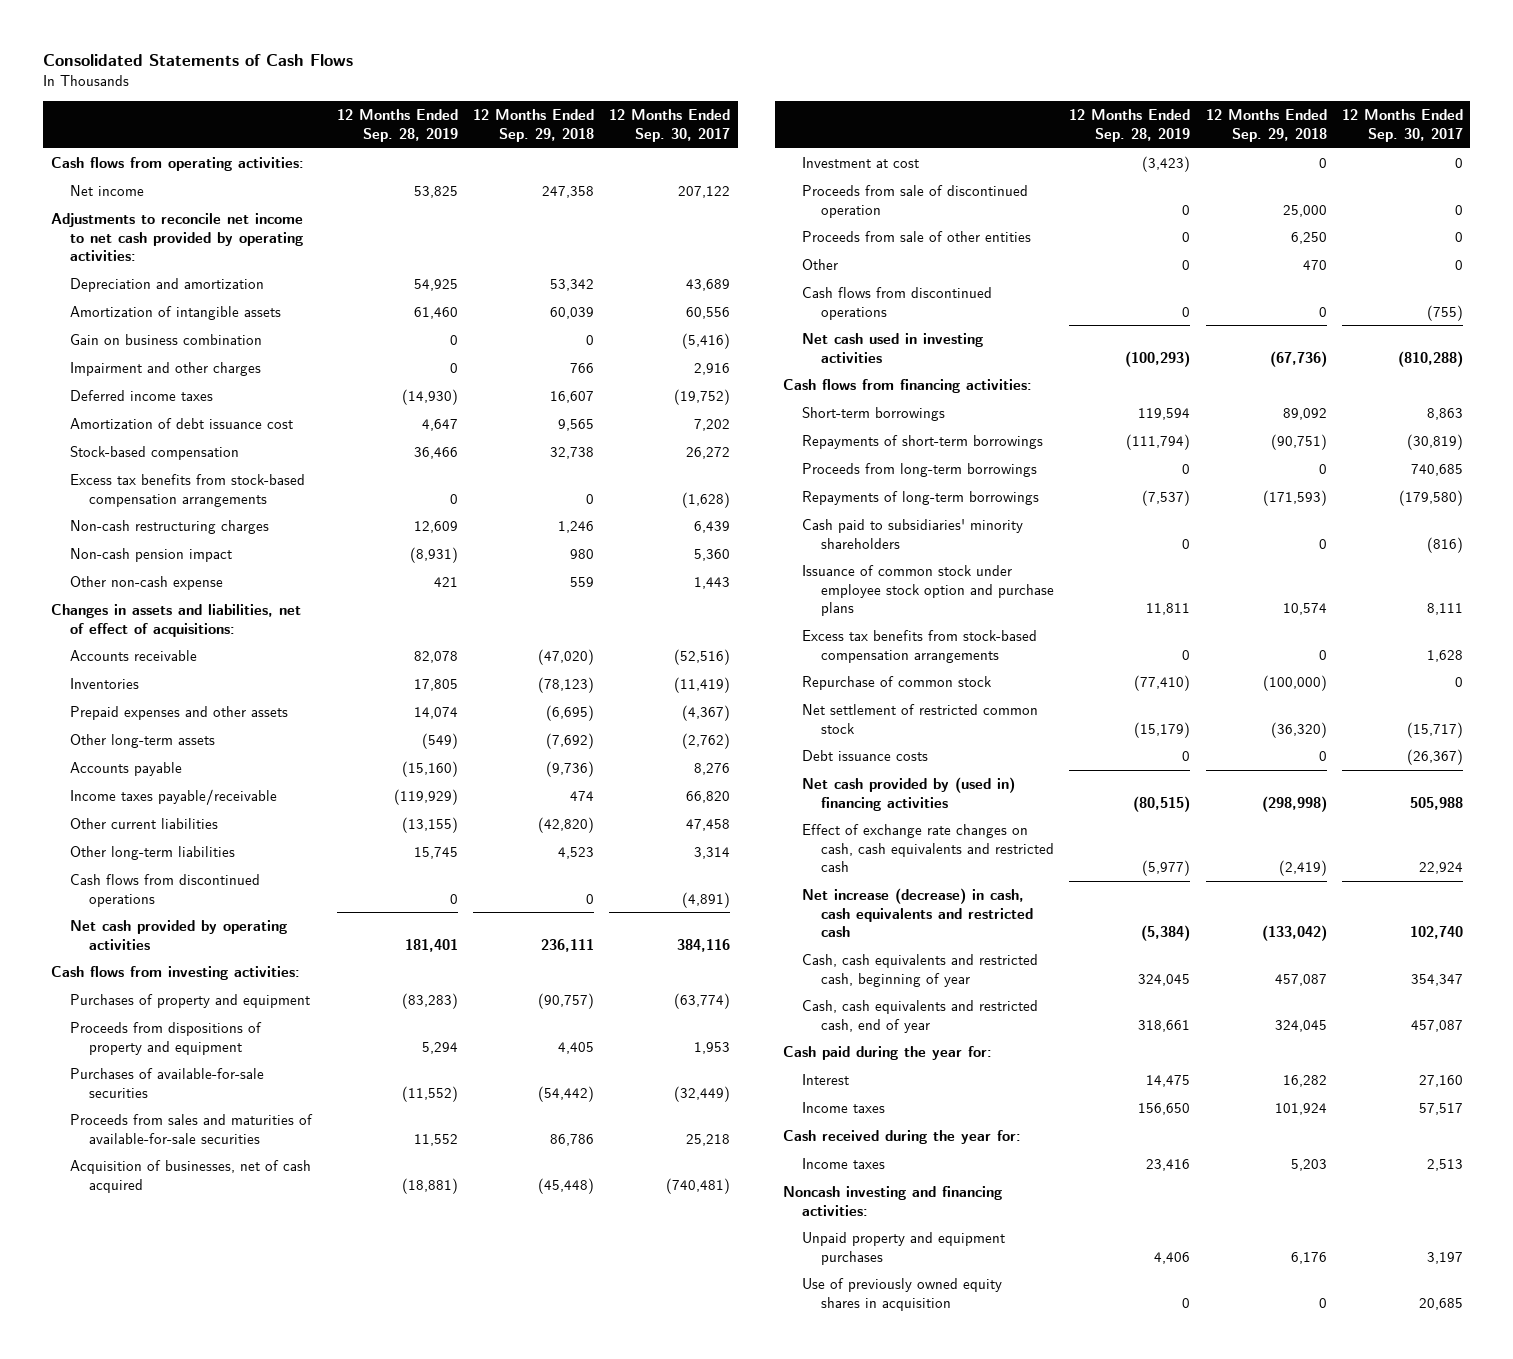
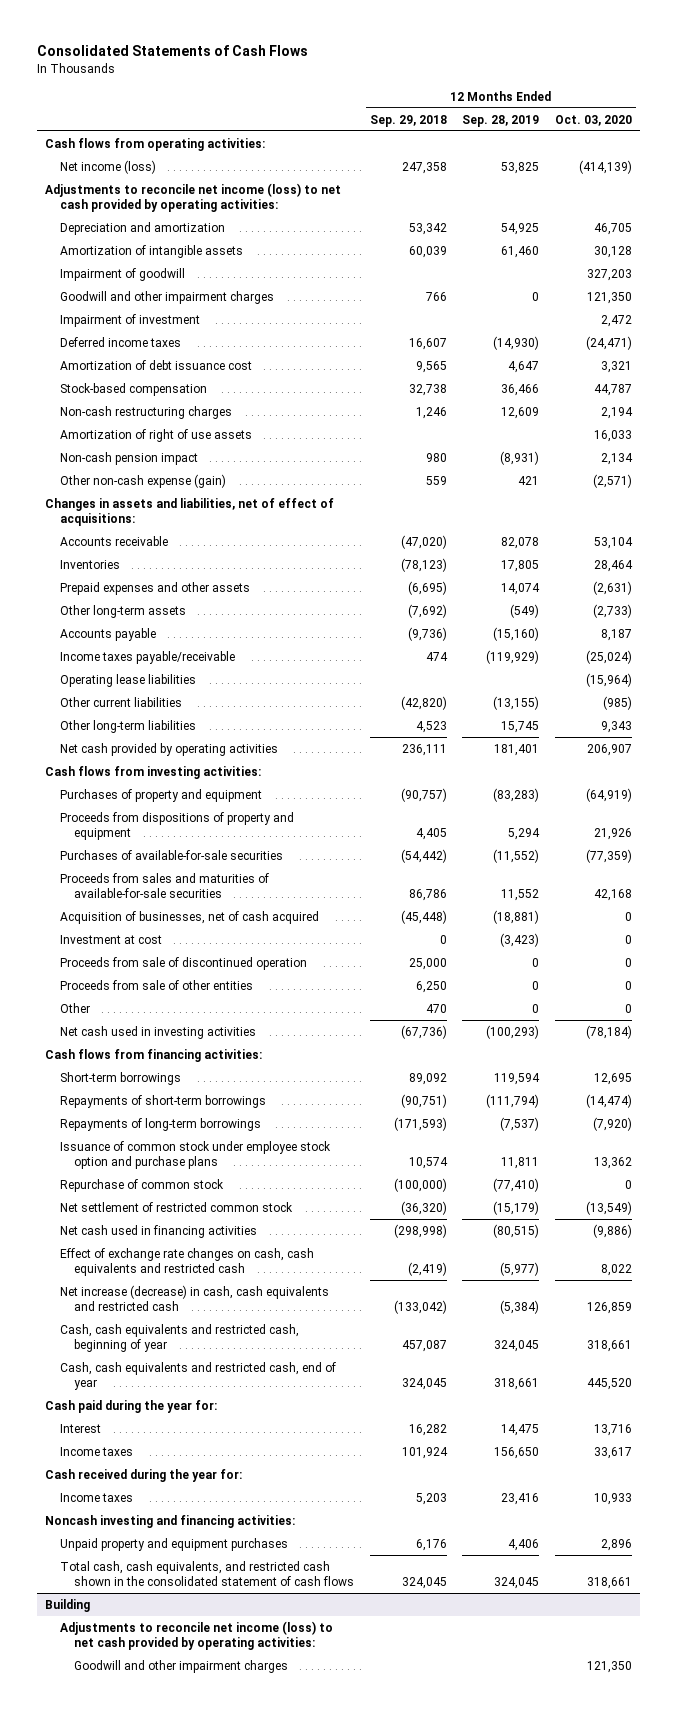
[609,109,731,142] 12 Months Ended Sep. 30, 2017 -> none
none -> [554,114,632,126] Oct. 03, 2020
[69,185,144,197] Net income -> [59,159,156,174] Net income (loss)
[50,213,303,262] Adjustments to reconcile net income to net cash provided by operating activities: -> [45,182,342,213] Adjustments to reconcile net income (loss) to net cash provided by operating activities:
[69,334,262,346] Gain on business combination -> none
none -> [59,267,185,281] Impairment of goodwill
[69,362,261,377] Impairment and other charges -> [59,290,274,304] Goodwill and other impairment charges
none -> [59,313,200,327] Impairment of investment
[69,474,305,507] Excess tax benefits from stock-based compensation arrangements -> none
none -> [59,428,252,442] Amortization of right of use assets
[69,576,223,591] Other non-cash expense -> [59,473,226,488] Other non-cash expense (gain)
none -> [59,673,196,687] Operating lease liabilities
[69,874,260,907] Cash flows from discontinued operations -> none
[802,287,993,320] Cash flows from discontinued operations -> none
[802,463,1038,478] Proceeds from long-term borrowings -> none
[802,519,1024,549] Cash paid to subsidiaries' minority shareholders -> none
[802,630,1038,663] Excess tax benefits from stock-based compensation arrangements -> none
[802,750,929,762] Debt issuance costs -> none
[802,777,1016,811] Net cash provided by (used in) financing activities -> [59,1224,257,1238] Net cash used in financing activities
[802,1278,1003,1311] Use of previously owned equity shares in acquisition -> none
none -> [59,1560,355,1587] Total cash, cash equivalents, and restricted cash shown in the consolidated statement of cash flows
none -> [45,1598,91,1612] Building
none -> [59,1620,333,1651] Adjustments to reconcile net income (loss) to net cash provided by operating activities:
none -> [74,1659,289,1673] Goodwill and other impairment charges

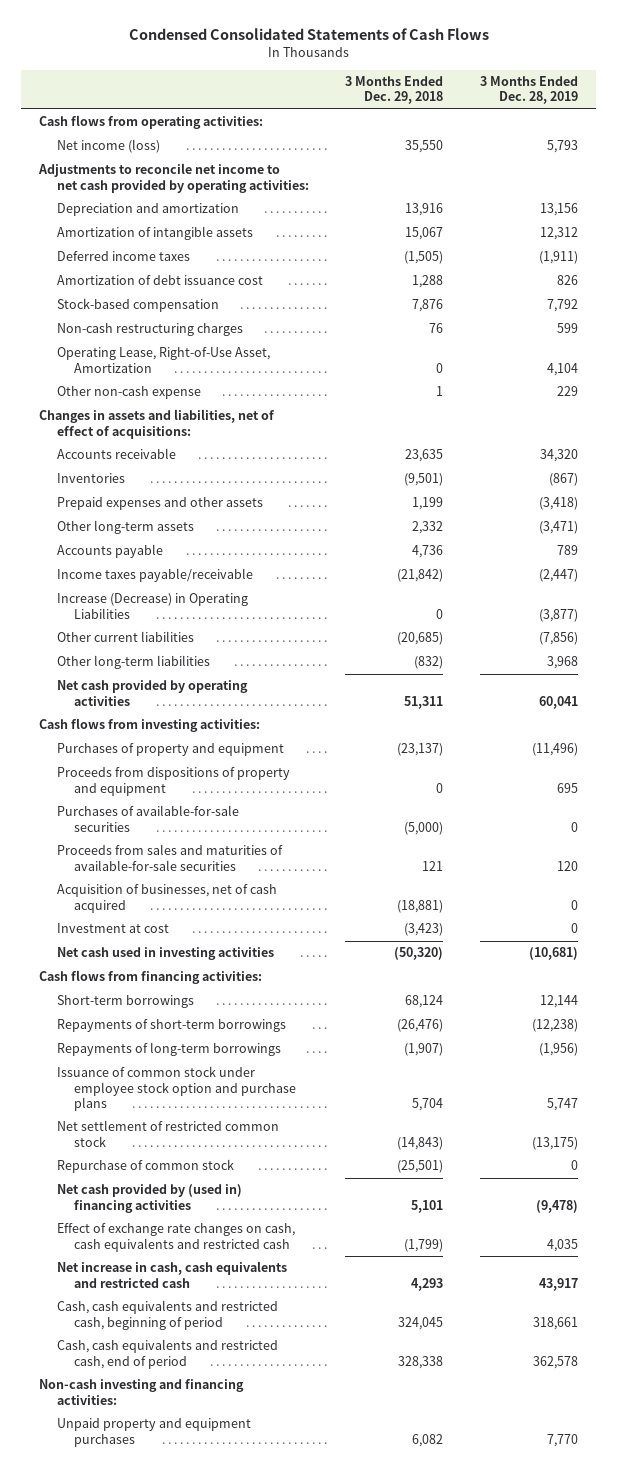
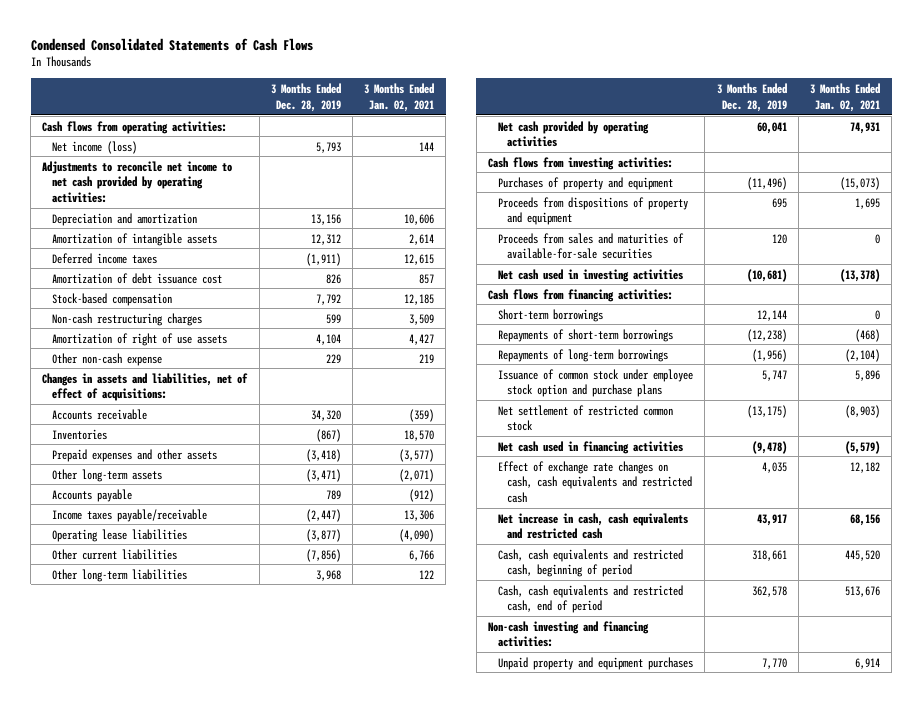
[345,76,444,105] 3 Months Ended Dec. 29, 2018 -> none
none -> [364,82,435,112] 3 Months Ended Jan. 02, 2021
[56,347,270,373] Operating Lease, Right-of-Use Asset, Amortization -> [51,332,227,346] Amortization of right of use assets
[56,593,248,619] Increase (Decrease) in Operating Liabilities -> [51,528,187,542] Operating lease liabilities
[56,805,239,832] Purchases of available-for-sale securities -> none
[56,884,277,913] Acquisition of businesses, net of cash acquired -> none
[56,923,169,934] Investment at cost -> none
[56,1159,234,1174] Repurchase of common stock -> none
[56,1184,242,1213] Net cash provided by (used in) financing activities -> [497,440,683,454] Net cash used in financing activities

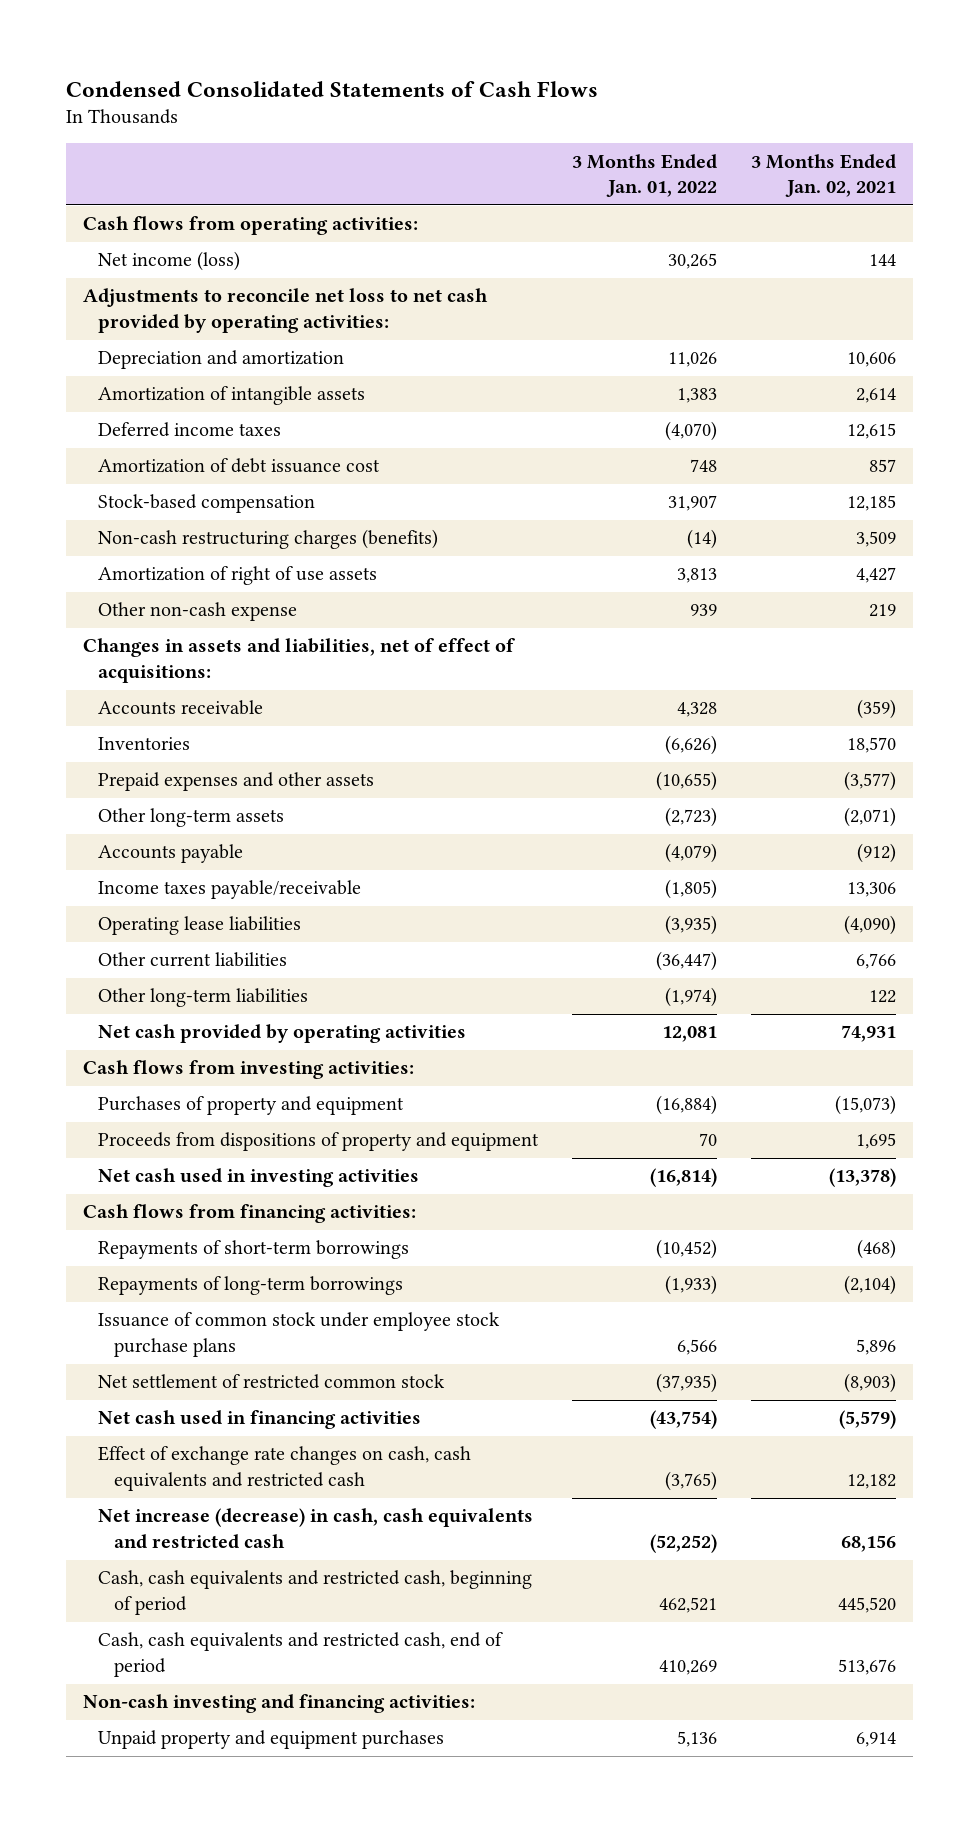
[270,82,341,112] 3 Months Ended Dec. 28, 2019 -> none
none -> [572,153,718,198] 3 Months Ended Jan. 01, 2022
[42,160,233,203] Adjustments to reconcile net income to net cash provided by operating activities: -> [82,288,488,334] Adjustments to reconcile net loss to net cash provided by operating activities:
[51,312,202,326] Non-cash restructuring charges -> [98,529,439,550] Non-cash restructuring charges (benefits)
[497,232,684,260] Proceeds from sales and maturities of available-for-sale securities -> none
[497,308,603,322] Short-term borrowings -> none
[497,368,693,398] Issuance of common stock under employee stock option and purchase plans -> [98,1312,501,1358] Issuance of common stock under employee stock purchase plans
[497,512,688,540] Net increase in cash, cash equivalents and restricted cash -> [98,1508,534,1550] Net increase (decrease) in cash, cash equivalents and restricted cash

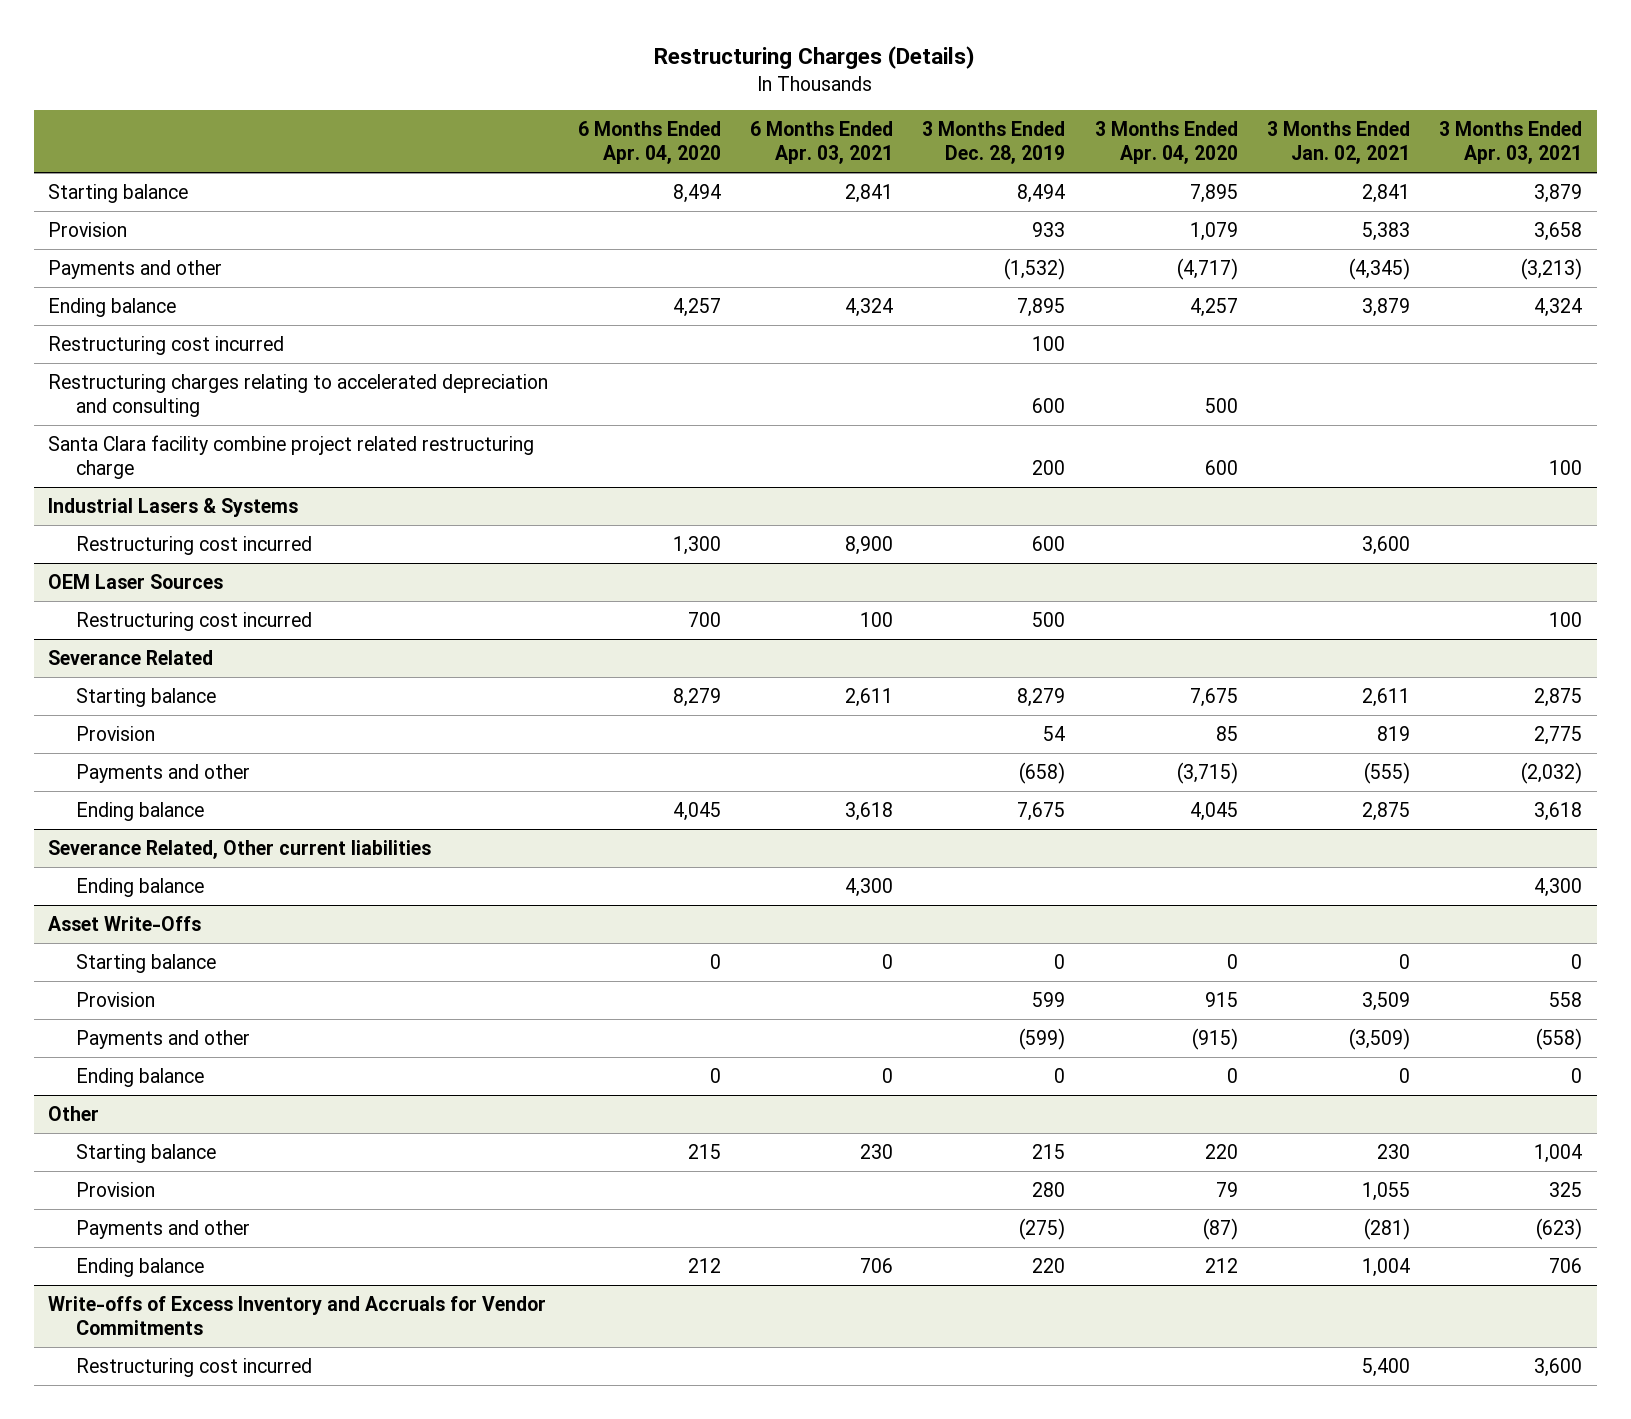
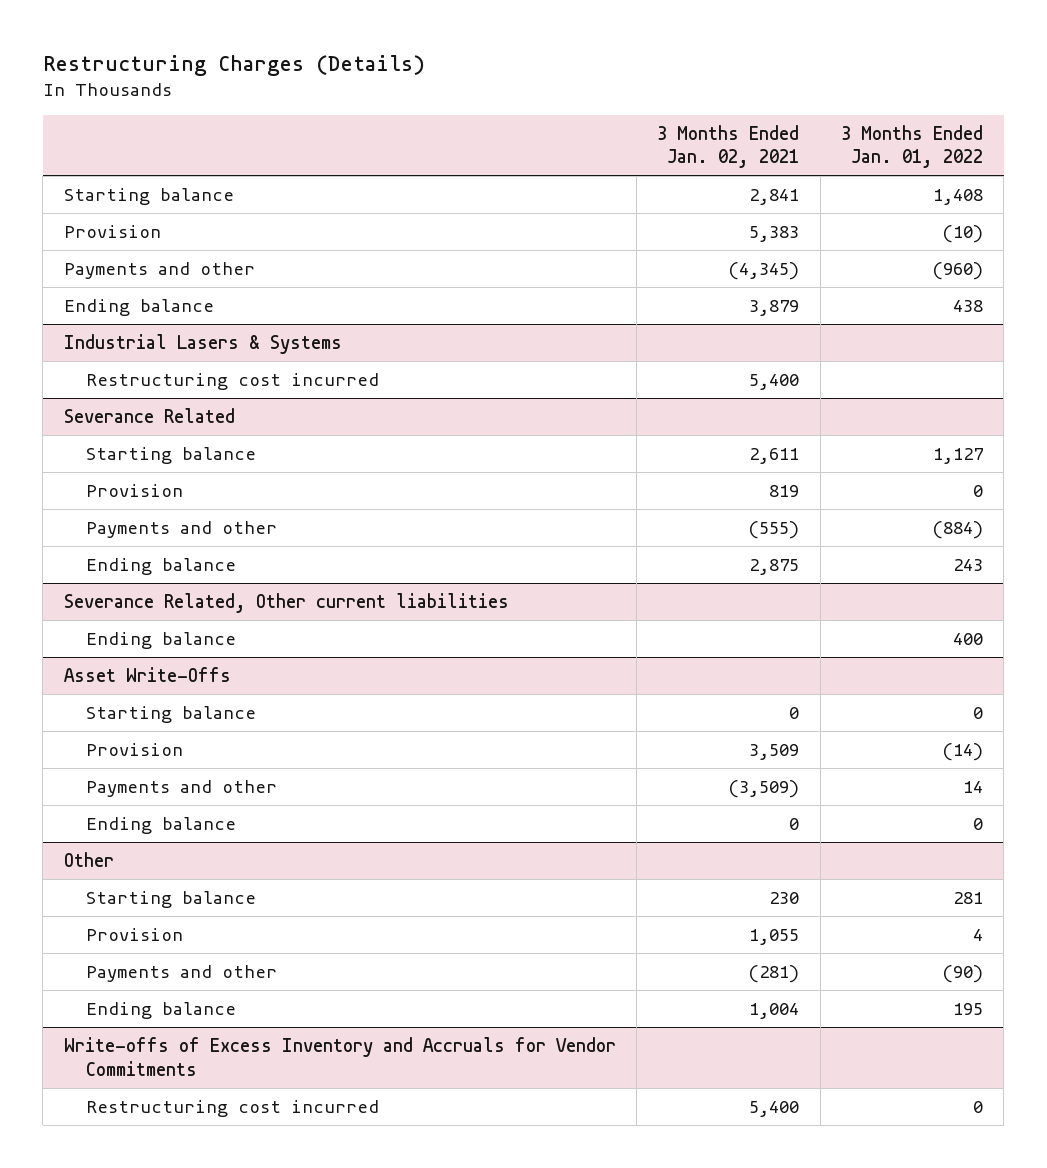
[577,121,721,165] 6 Months Ended Apr. 04, 2020 -> none
[750,121,894,165] 6 Months Ended Apr. 03, 2021 -> none
[922,121,1066,165] 3 Months Ended Dec. 28, 2019 -> none
[1094,121,1238,165] 3 Months Ended Apr. 04, 2020 -> none
[1439,121,1583,165] 3 Months Ended Apr. 03, 2021 -> none
none -> [841,124,984,169] 3 Months Ended Jan. 01, 2022
[48,335,285,355] Restructuring cost incurred -> none
[48,373,549,418] Restructuring charges relating to accelerated depreciation and consulting -> none
[48,434,535,480] Santa Clara facility combine project related restructuring charge -> none
[48,573,224,589] OEM Laser Sources -> none
[76,611,313,631] Restructuring cost incurred -> none
[1362,535,1411,555] 3,600 -> [749,373,800,390] 5,400

